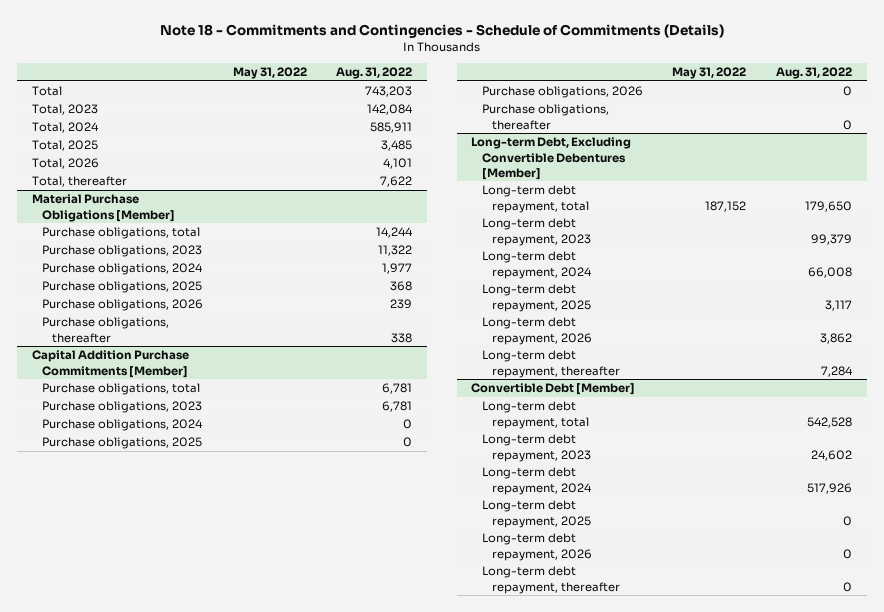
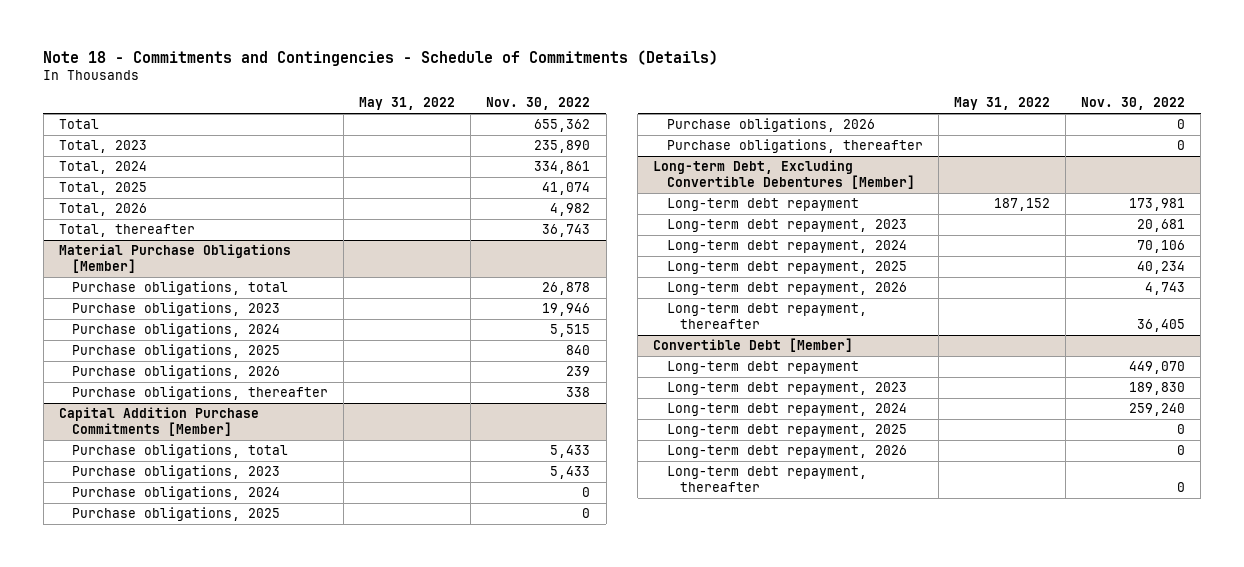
[336,67,413,80] Aug. 31, 2022 -> none
none -> [486,97,591,111] Nov. 30, 2022
[481,185,589,213] Long-term debt repayment, total -> [666,197,859,211] Long-term debt repayment
[481,401,589,429] Long-term debt repayment, total -> [666,360,859,374] Long-term debt repayment

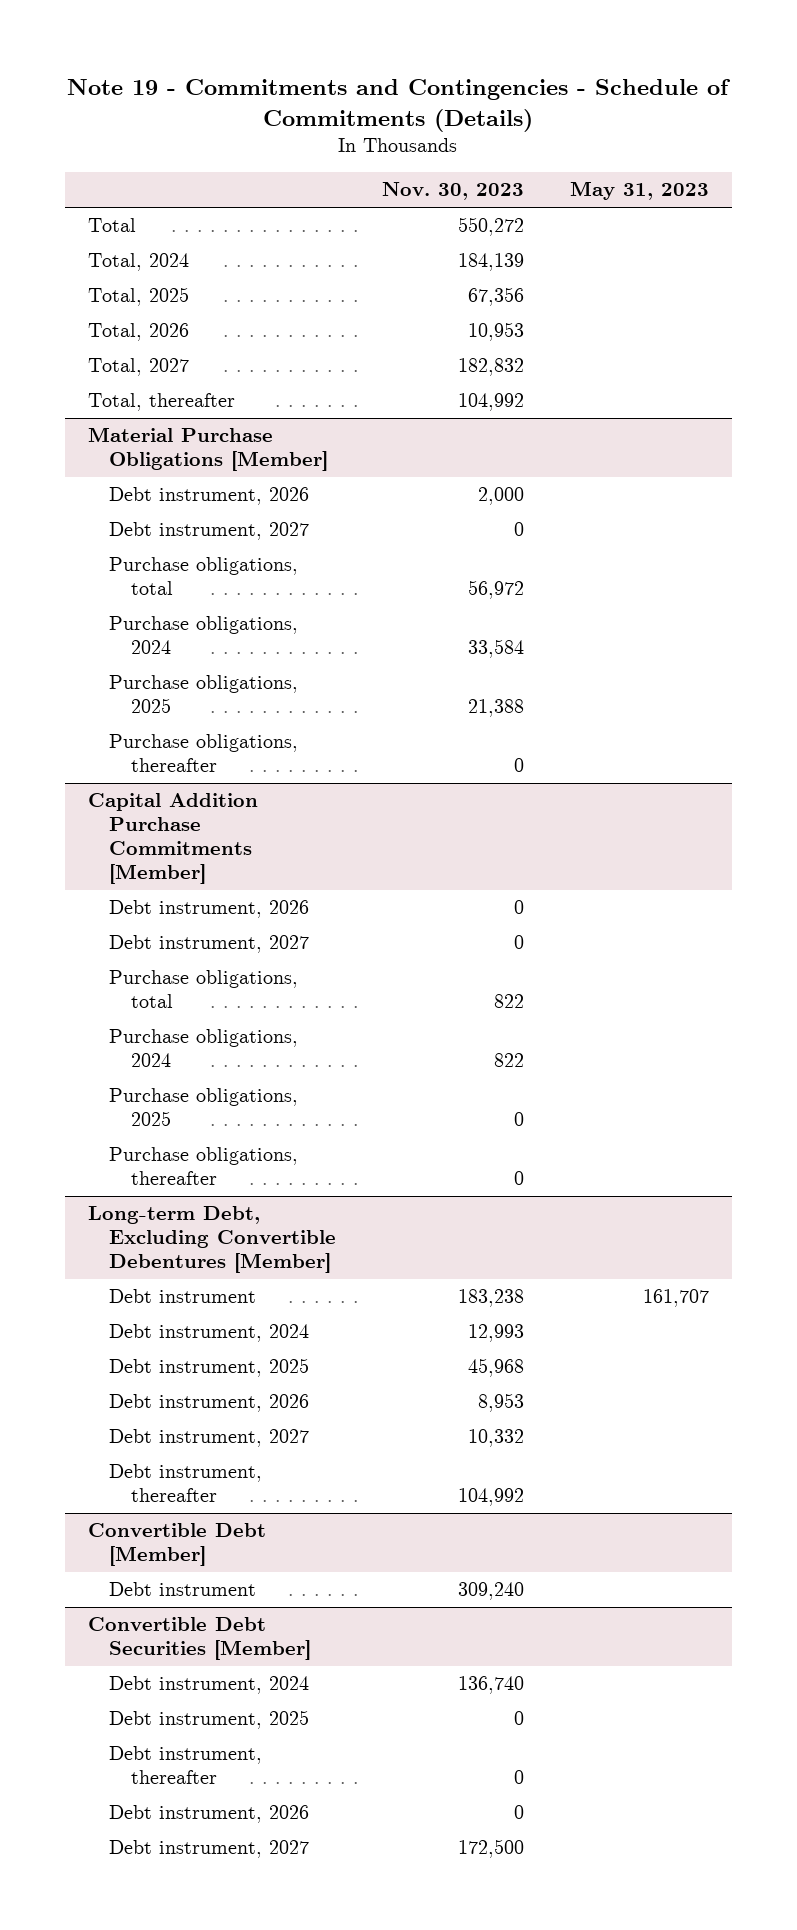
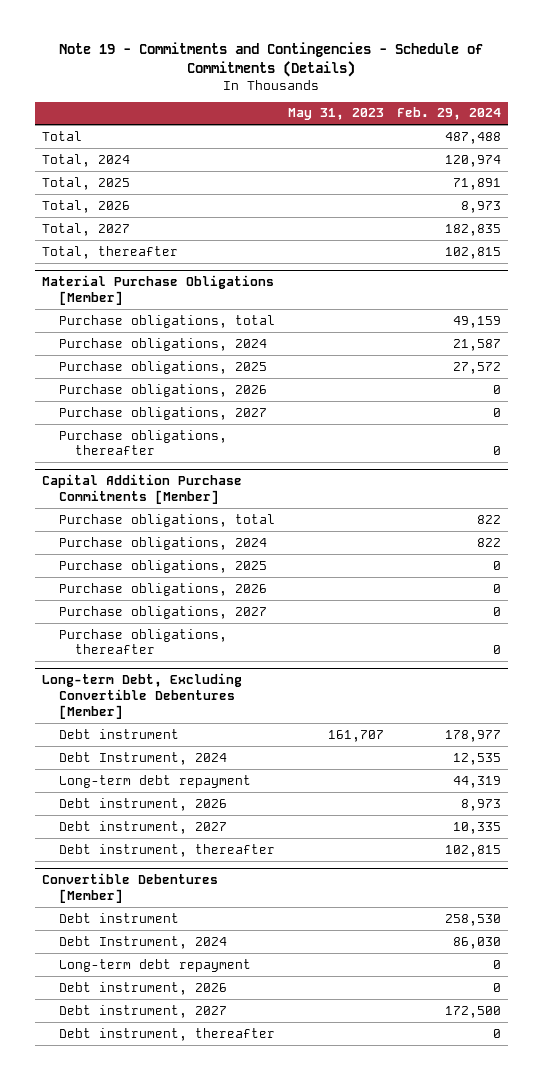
[382,182,525,201] Nov. 30, 2023 -> none
none -> [397,107,502,121] Feb. 29, 2024
[109,487,310,506] Debt instrument, 2026 -> none
[109,522,310,541] Debt instrument, 2027 -> none
none -> [58,383,267,397] Purchase obligations, 2026
none -> [58,406,267,420] Purchase obligations, 2027
[109,900,310,919] Debt instrument, 2026 -> none
[109,935,310,954] Debt instrument, 2027 -> none
none -> [58,582,267,596] Purchase obligations, 2026
none -> [58,605,267,619] Purchase obligations, 2027
[109,1358,310,1378] Debt instrument, 2025 -> none
[109,1324,310,1343] Debt instrument, 2024 -> [58,751,227,765] Debt Instrument, 2024
none -> [58,774,251,788] Long-term debt repayment
[87,1523,266,1567] Convertible Debt [Member] -> none
[109,1582,257,1597] Debt instrument -> none
[87,1617,312,1661] Convertible Debt Securities [Member] -> none
[109,1676,310,1695] Debt instrument, 2024 -> none
[109,1710,310,1730] Debt instrument, 2025 -> none
[109,1746,263,1785] Debt instrument, thereafter -> none
[109,1805,310,1824] Debt instrument, 2026 -> none
[109,1840,310,1859] Debt instrument, 2027 -> none
none -> [41,873,218,904] Convertible Debentures [Member]
none -> [58,912,179,923] Debt instrument
none -> [58,935,227,949] Debt Instrument, 2024
none -> [58,958,251,972] Long-term debt repayment
none -> [58,981,227,995] Debt instrument, 2026
none -> [58,1004,227,1018] Debt instrument, 2027
none -> [58,1027,275,1041] Debt instrument, thereafter

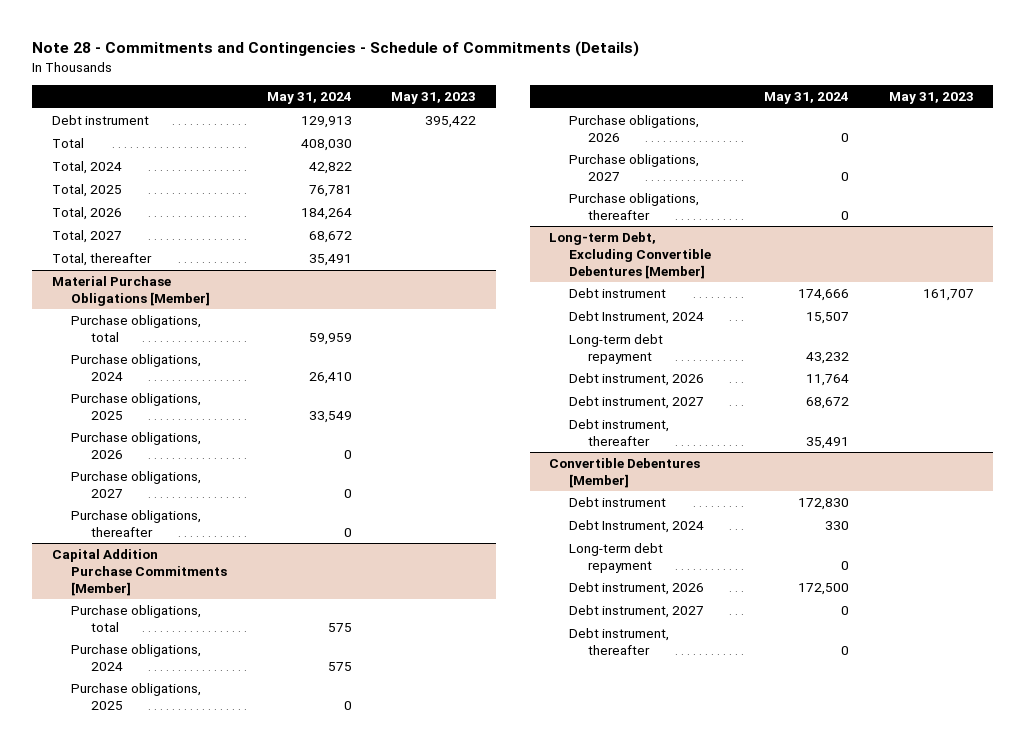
[59,41,484,78] Note 19 - Commitments and Contingencies - Schedule of Commitments (Details) -> [32,41,640,58] Note 28 - Commitments and Contingencies - Schedule of Commitments (Details)
[397,107,502,121] Feb. 29, 2024 -> none
none -> [266,92,352,105] May 31, 2024
none -> [52,115,150,126] Debt instrument

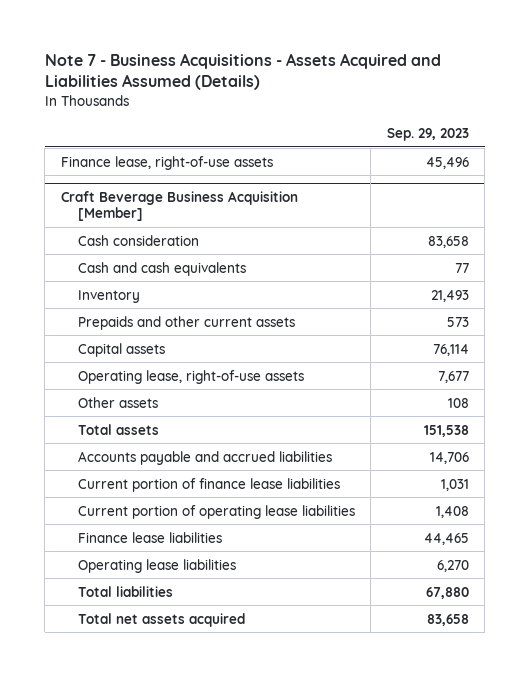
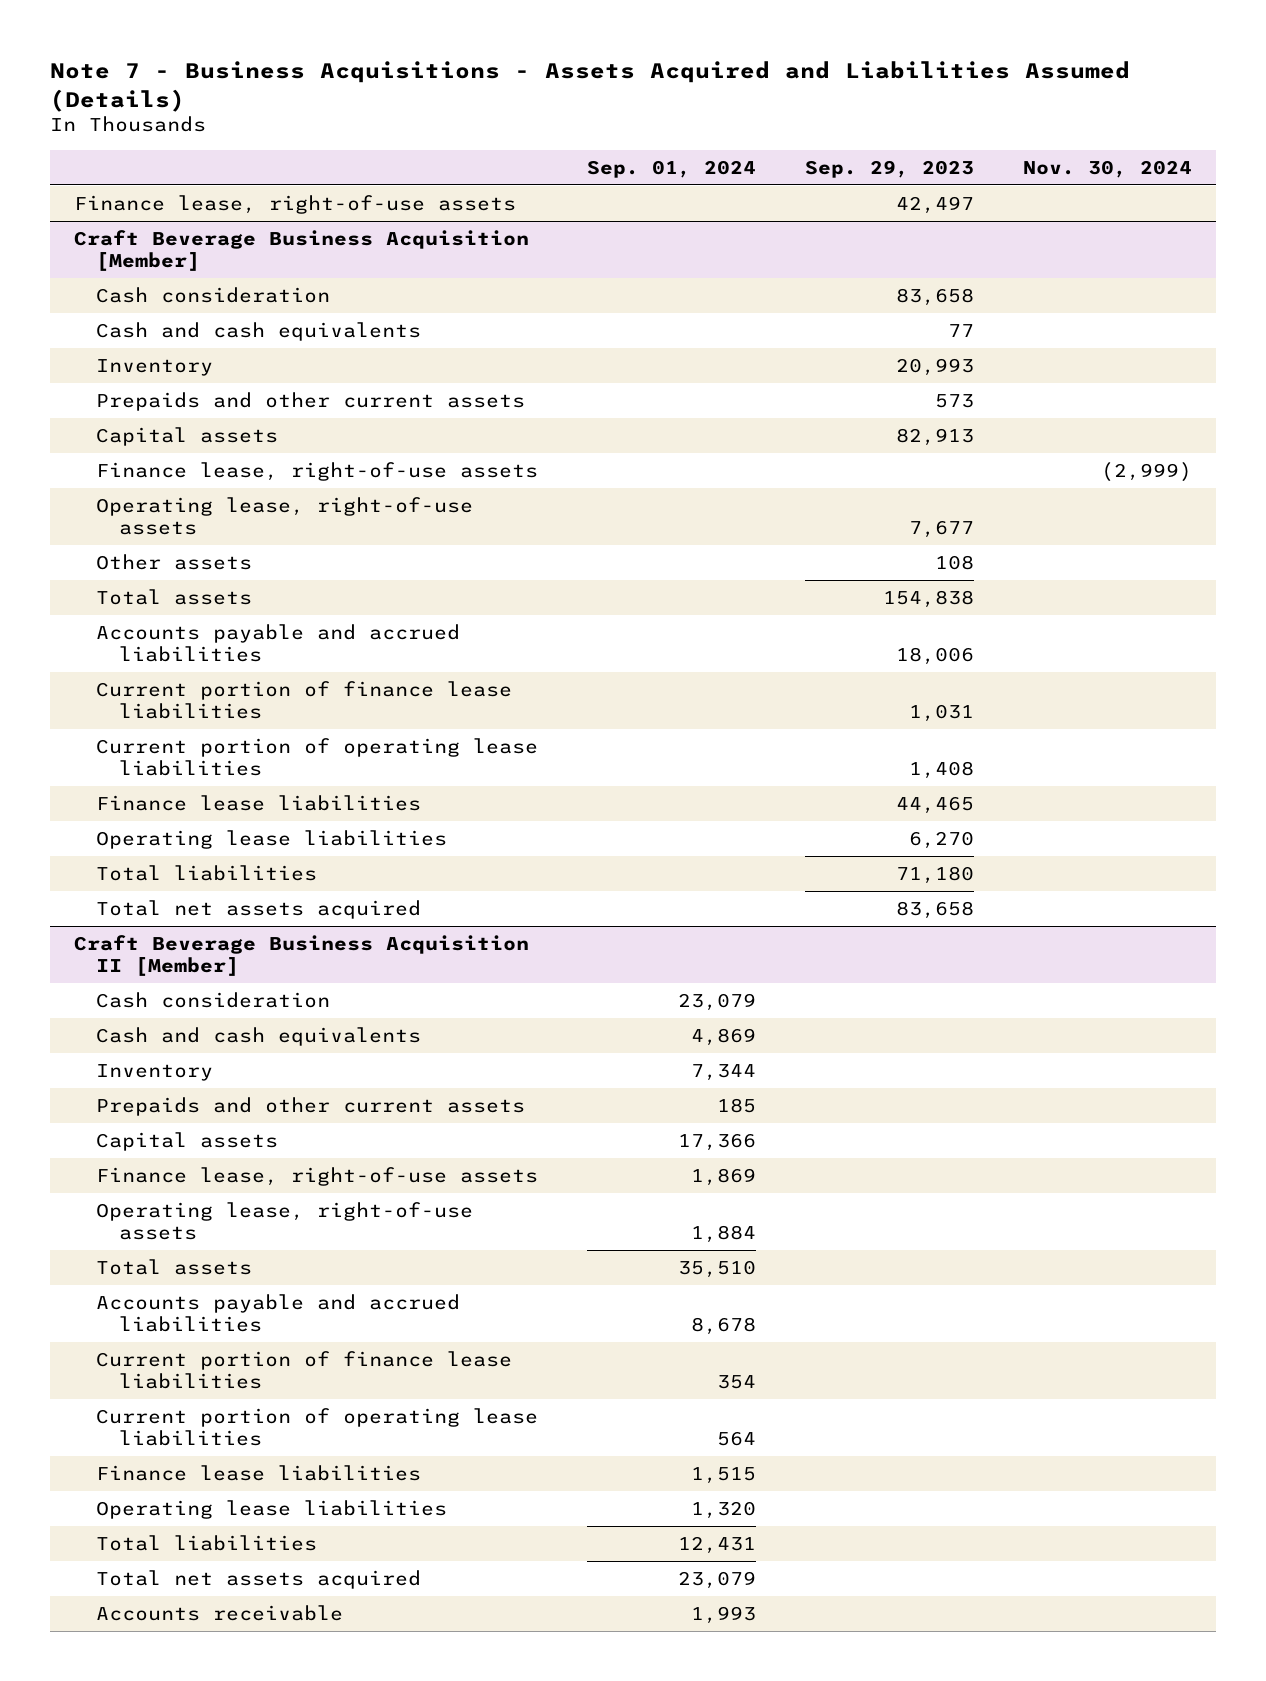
none -> [587,159,757,178] Sep. 01, 2024
none -> [1022,159,1192,178] Nov. 30, 2024
[425,156,469,169] 45,496 -> [895,195,974,214] 42,497
[430,289,469,302] 21,493 -> [895,357,974,376] 20,993
[432,343,469,356] 76,114 -> [895,427,974,446] 82,913
none -> [96,461,539,481] Finance lease, right-of-use assets
[423,424,469,437] 151,538 -> [882,589,974,608] 154,838
[429,451,469,464] 14,706 -> [895,646,974,665] 18,006
[425,586,469,599] 67,880 -> [895,865,974,884] 71,180
none -> [74,934,530,976] Craft Beverage Business Acquisition II [Member]
none -> [96,991,331,1008] Cash consideration
none -> [96,1026,422,1046] Cash and cash equivalents
none -> [96,1063,214,1081] Inventory
none -> [96,1096,526,1116] Prepaids and other current assets
none -> [96,1131,279,1151] Capital assets
none -> [96,1166,539,1186] Finance lease, right-of-use assets
none -> [96,1201,474,1240] Operating lease, right-of-use assets
none -> [96,1258,253,1275] Total assets
none -> [96,1293,461,1332] Accounts payable and accrued liabilities
none -> [96,1350,513,1389] Current portion of finance lease liabilities
none -> [96,1407,539,1446] Current portion of operating lease liabilities
none -> [96,1464,422,1481] Finance lease liabilities
none -> [96,1499,448,1519] Operating lease liabilities
none -> [96,1534,318,1551] Total liabilities
none -> [96,1569,422,1589] Total net assets acquired
none -> [96,1604,344,1621] Accounts receivable

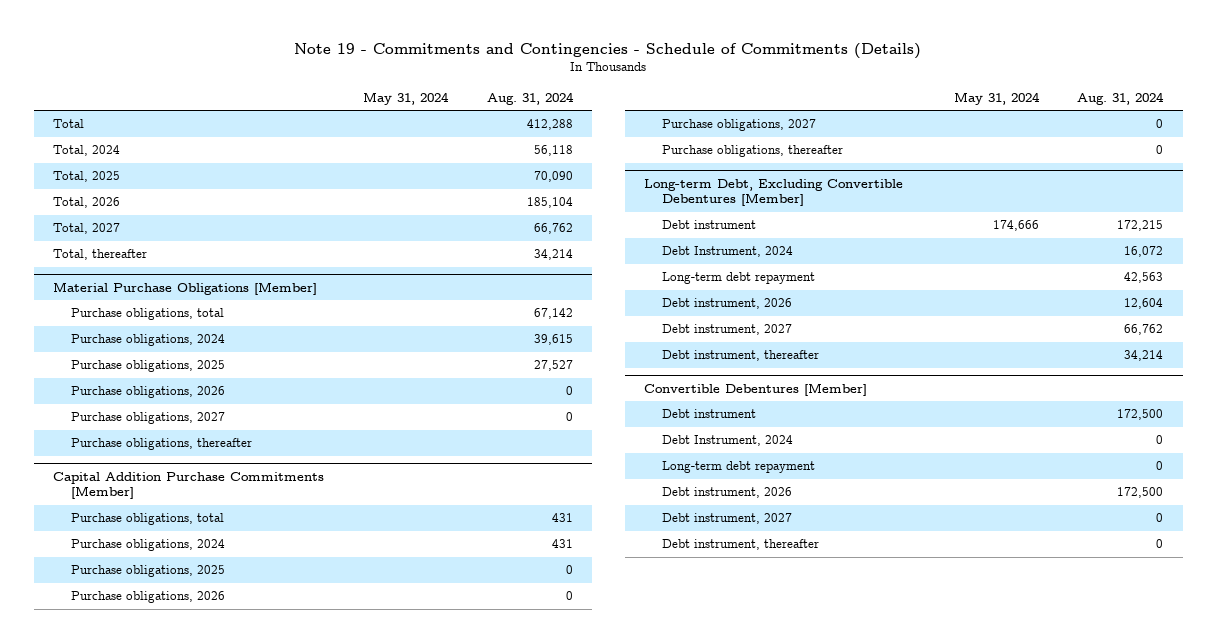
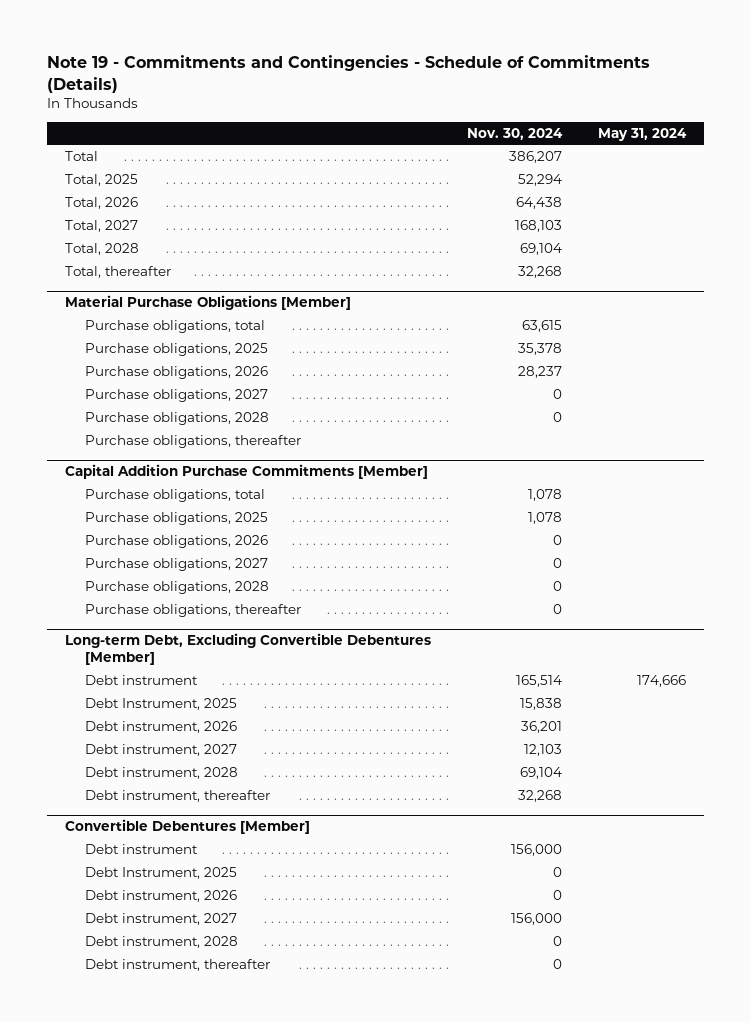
[486,91,574,105] Aug. 31, 2024 -> none
none -> [466,127,563,140] Nov. 30, 2024
[53,145,121,157] Total, 2024 -> none
none -> [65,243,140,256] Total, 2028
[71,334,226,347] Purchase obligations, 2024 -> none
none -> [85,412,270,426] Purchase obligations, 2028
[71,539,226,552] Purchase obligations, 2024 -> none
none -> [85,581,270,595] Purchase obligations, 2028
[662,272,816,285] Long-term debt repayment -> none
[662,246,794,258] Debt Instrument, 2024 -> [85,698,238,711] Debt Instrument, 2025
none -> [85,767,239,780] Debt instrument, 2028
[662,461,816,474] Long-term debt repayment -> none
[662,435,794,447] Debt Instrument, 2024 -> [85,867,238,880] Debt Instrument, 2025
none -> [85,936,239,949] Debt instrument, 2028

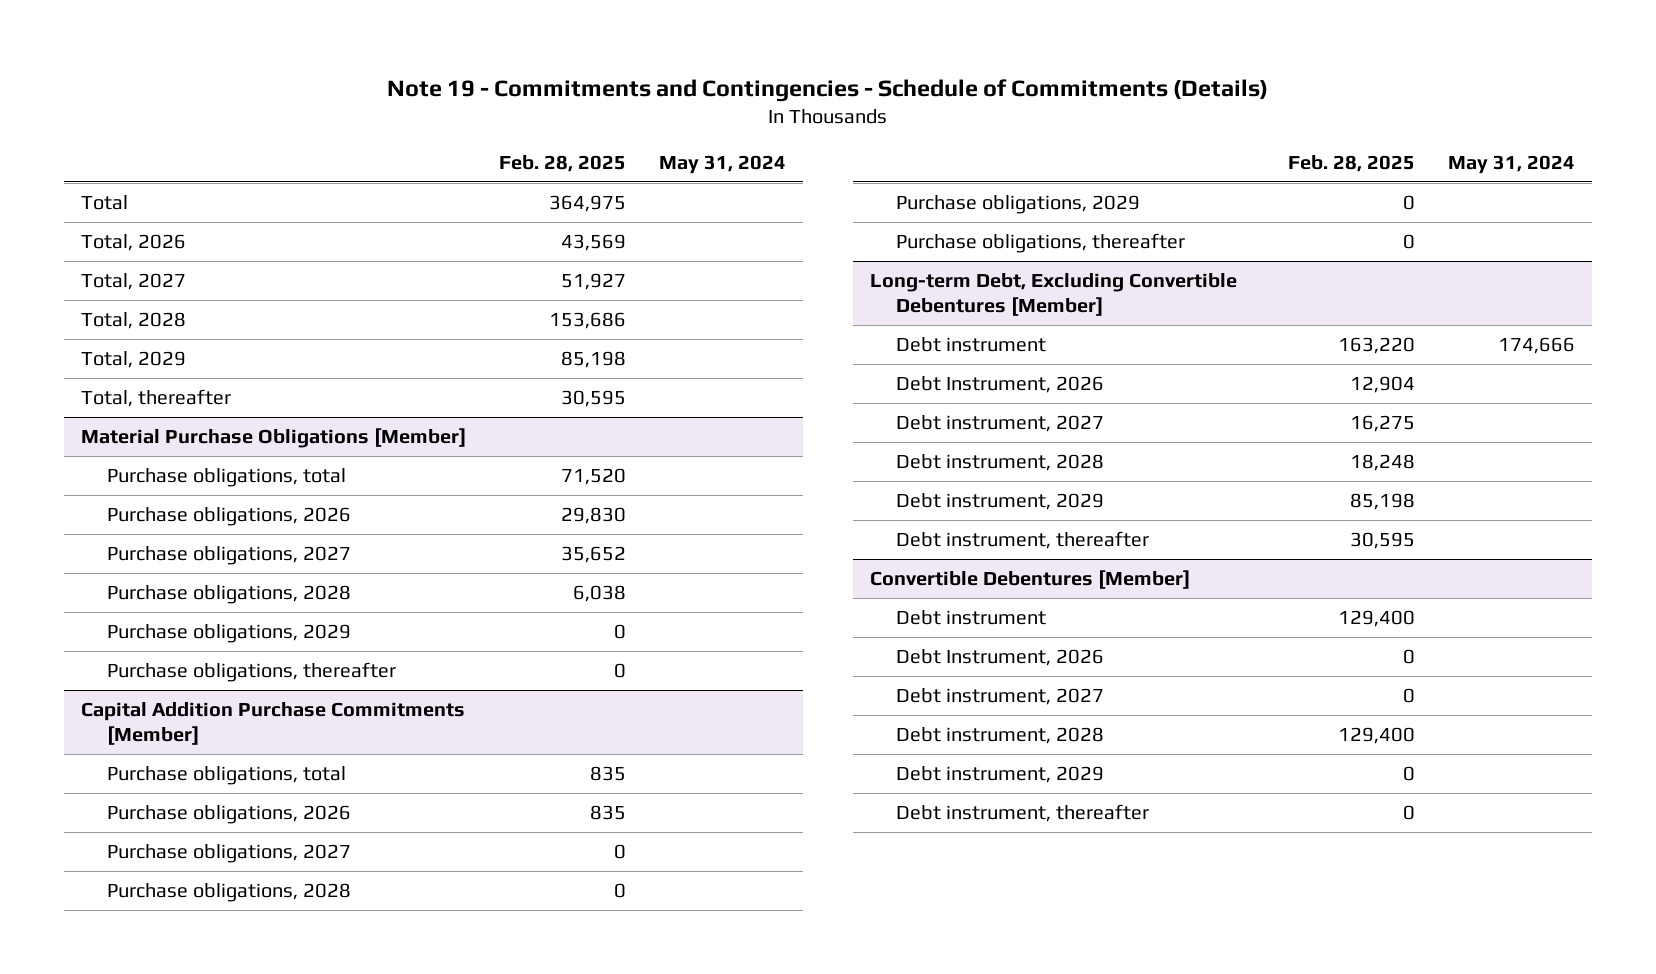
[466,127,563,140] Nov. 30, 2024 -> none
none -> [498,154,626,172] Feb. 28, 2025
[65,174,139,187] Total, 2025 -> none
none -> [80,350,186,368] Total, 2029
[85,343,269,357] Purchase obligations, 2025 -> none
none -> [107,623,352,643] Purchase obligations, 2029
[85,512,269,526] Purchase obligations, 2025 -> none
none -> [896,194,1141,214] Purchase obligations, 2029
[85,721,238,734] Debt instrument, 2026 -> none
[85,698,238,711] Debt Instrument, 2025 -> [896,375,1105,393] Debt Instrument, 2026
none -> [896,492,1105,510] Debt instrument, 2029
[85,890,238,903] Debt instrument, 2026 -> none
[85,867,238,880] Debt Instrument, 2025 -> [896,648,1105,666] Debt Instrument, 2026
none -> [896,765,1105,783] Debt instrument, 2029

